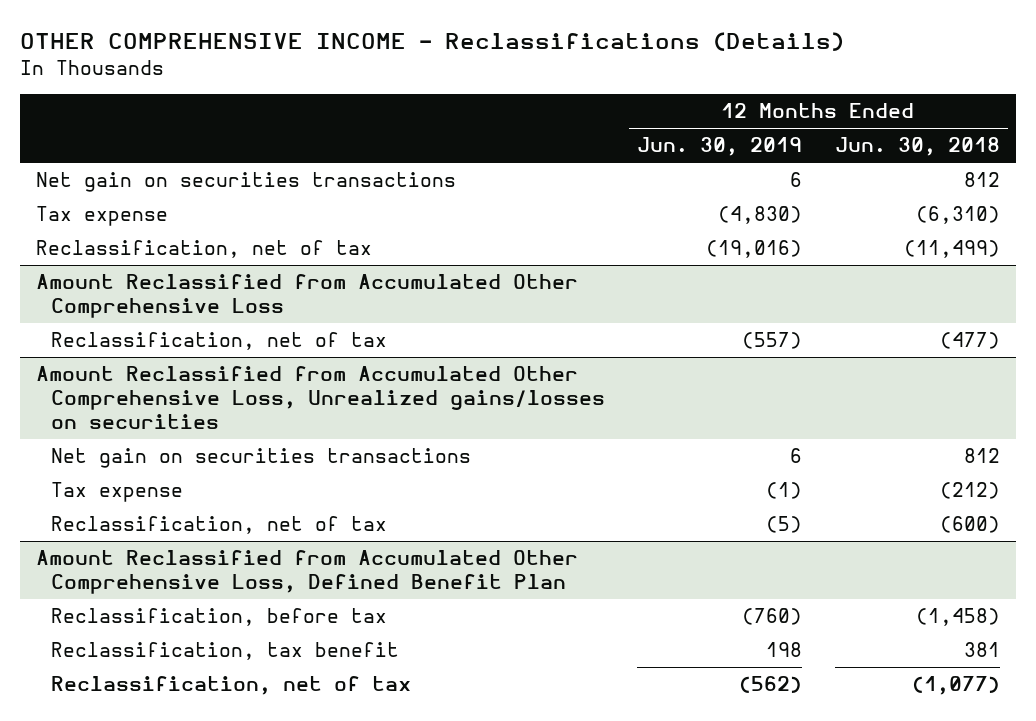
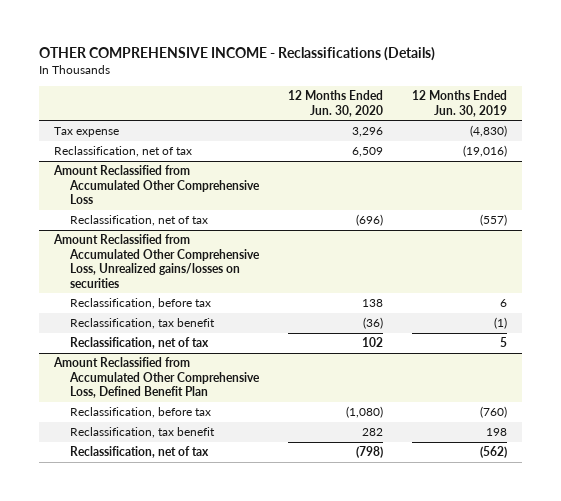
[834,137,1000,157] Jun. 30, 2018 -> none
none -> [287,90,383,117] 12 Months Ended Jun. 30, 2020
[36,172,457,193] Net gain on securities transactions -> none
[50,448,471,469] Net gain on securities transactions -> none
[50,482,183,503] Tax expense -> none
none -> [69,298,211,310] Reclassification, before tax
none -> [69,318,215,330] Reclassification, tax benefit
[766,516,803,534] (5) -> [500,337,508,348] 5

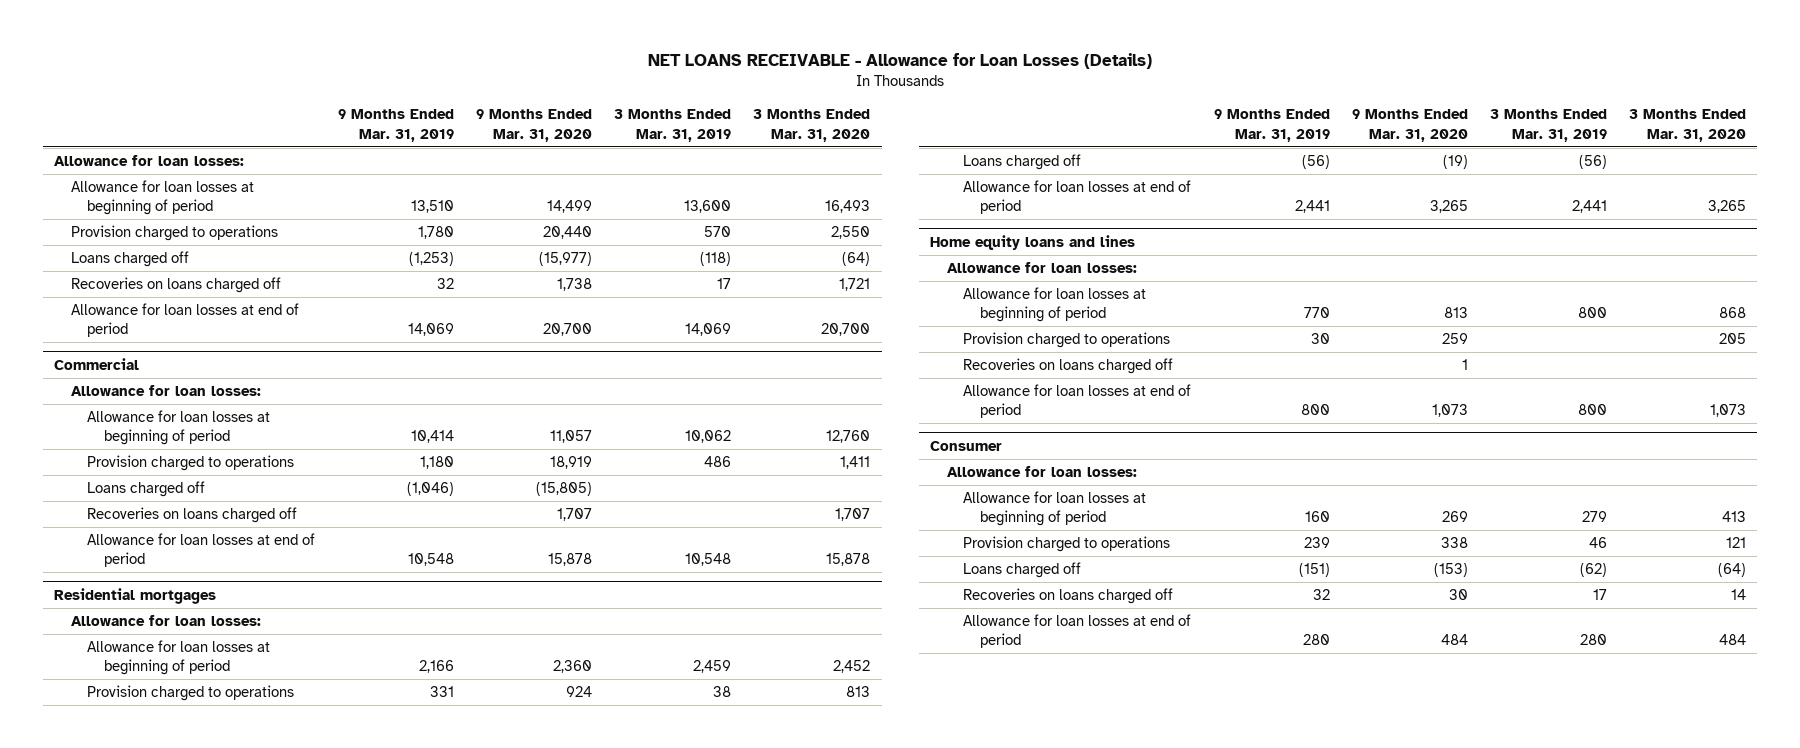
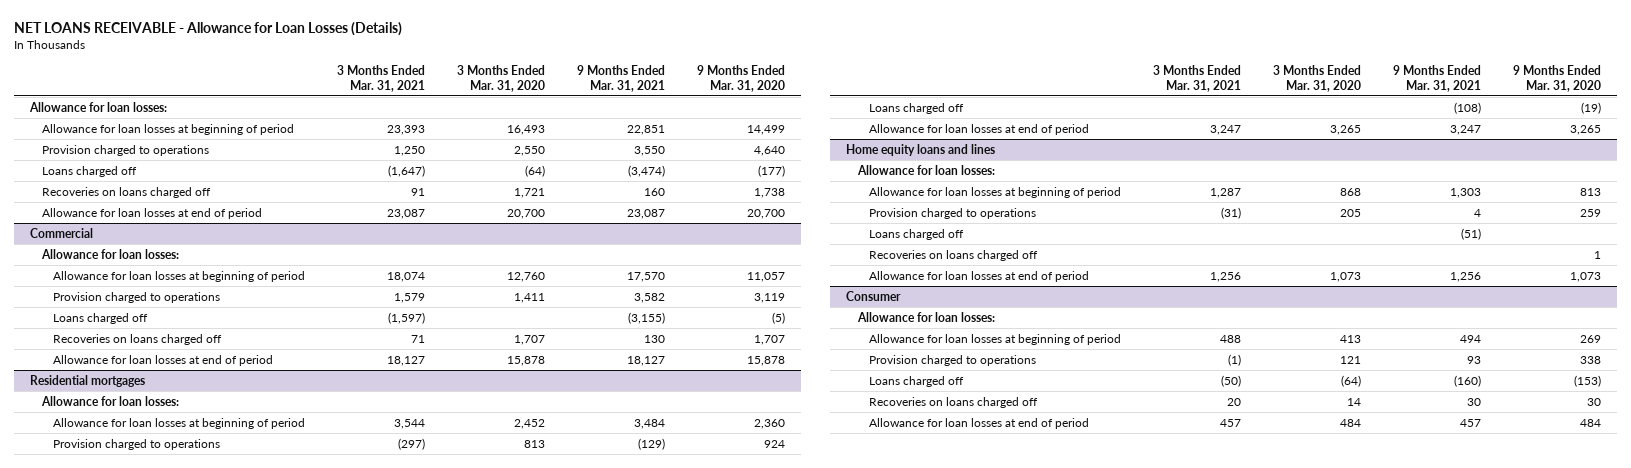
[337,109,454,142] 9 Months Ended Mar. 31, 2019 -> none
[614,109,732,142] 3 Months Ended Mar. 31, 2019 -> none
none -> [336,65,425,92] 3 Months Ended Mar. 31, 2021
none -> [576,65,665,92] 9 Months Ended Mar. 31, 2021
[542,226,592,240] 20,440 -> [753,145,785,156] 4,640
[538,252,592,267] (15,977) -> [757,164,785,177] (177)
[549,456,592,470] 18,919 -> [753,292,785,303] 3,119
[535,482,592,497] (15,805) -> [771,311,785,324] (5)
none -> [868,228,964,240] Loans charged off

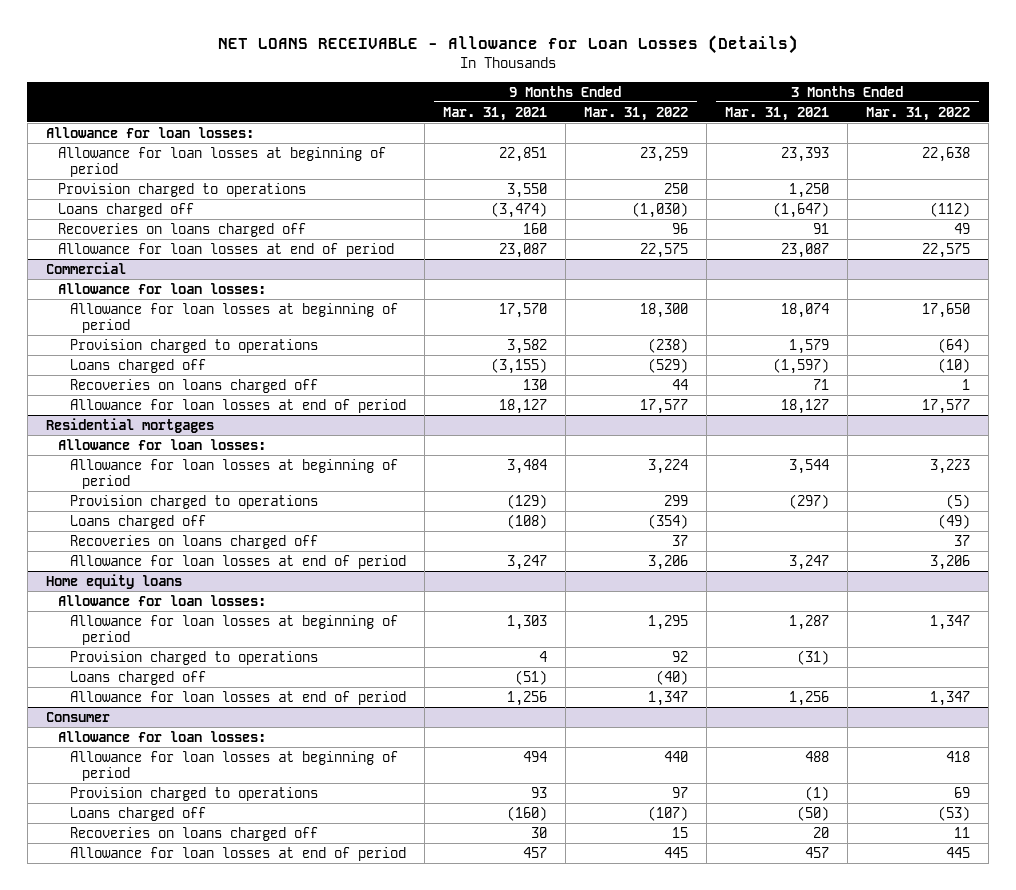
[456,65,545,92] 3 Months Ended Mar. 31, 2020 -> none
[696,65,785,92] 9 Months Ended Mar. 31, 2020 -> none
none -> [583,106,688,121] Mar. 31, 2022
none -> [866,106,971,121] Mar. 31, 2022
none -> [69,534,318,549] Recoveries on loans charged off
[846,143,996,156] Home equity loans and lines -> [45,573,182,589] Home equity loans
[868,249,1038,261] Recoveries on loans charged off -> none

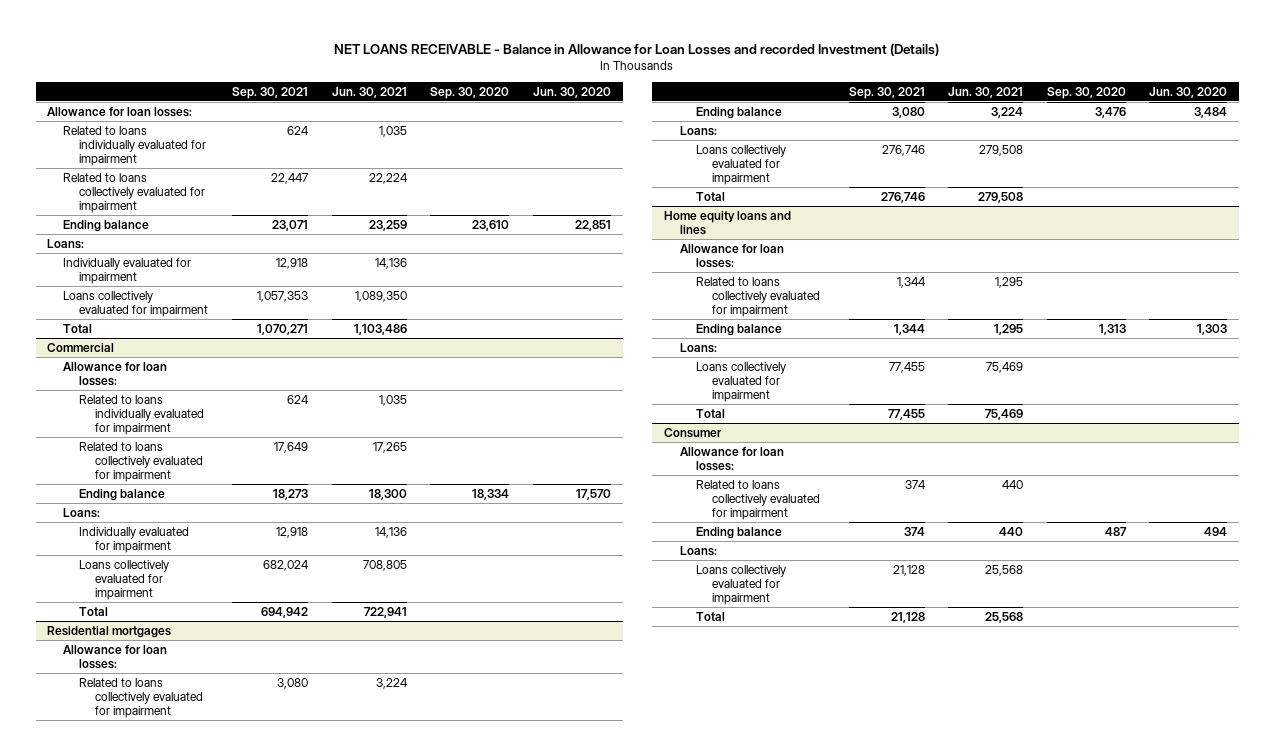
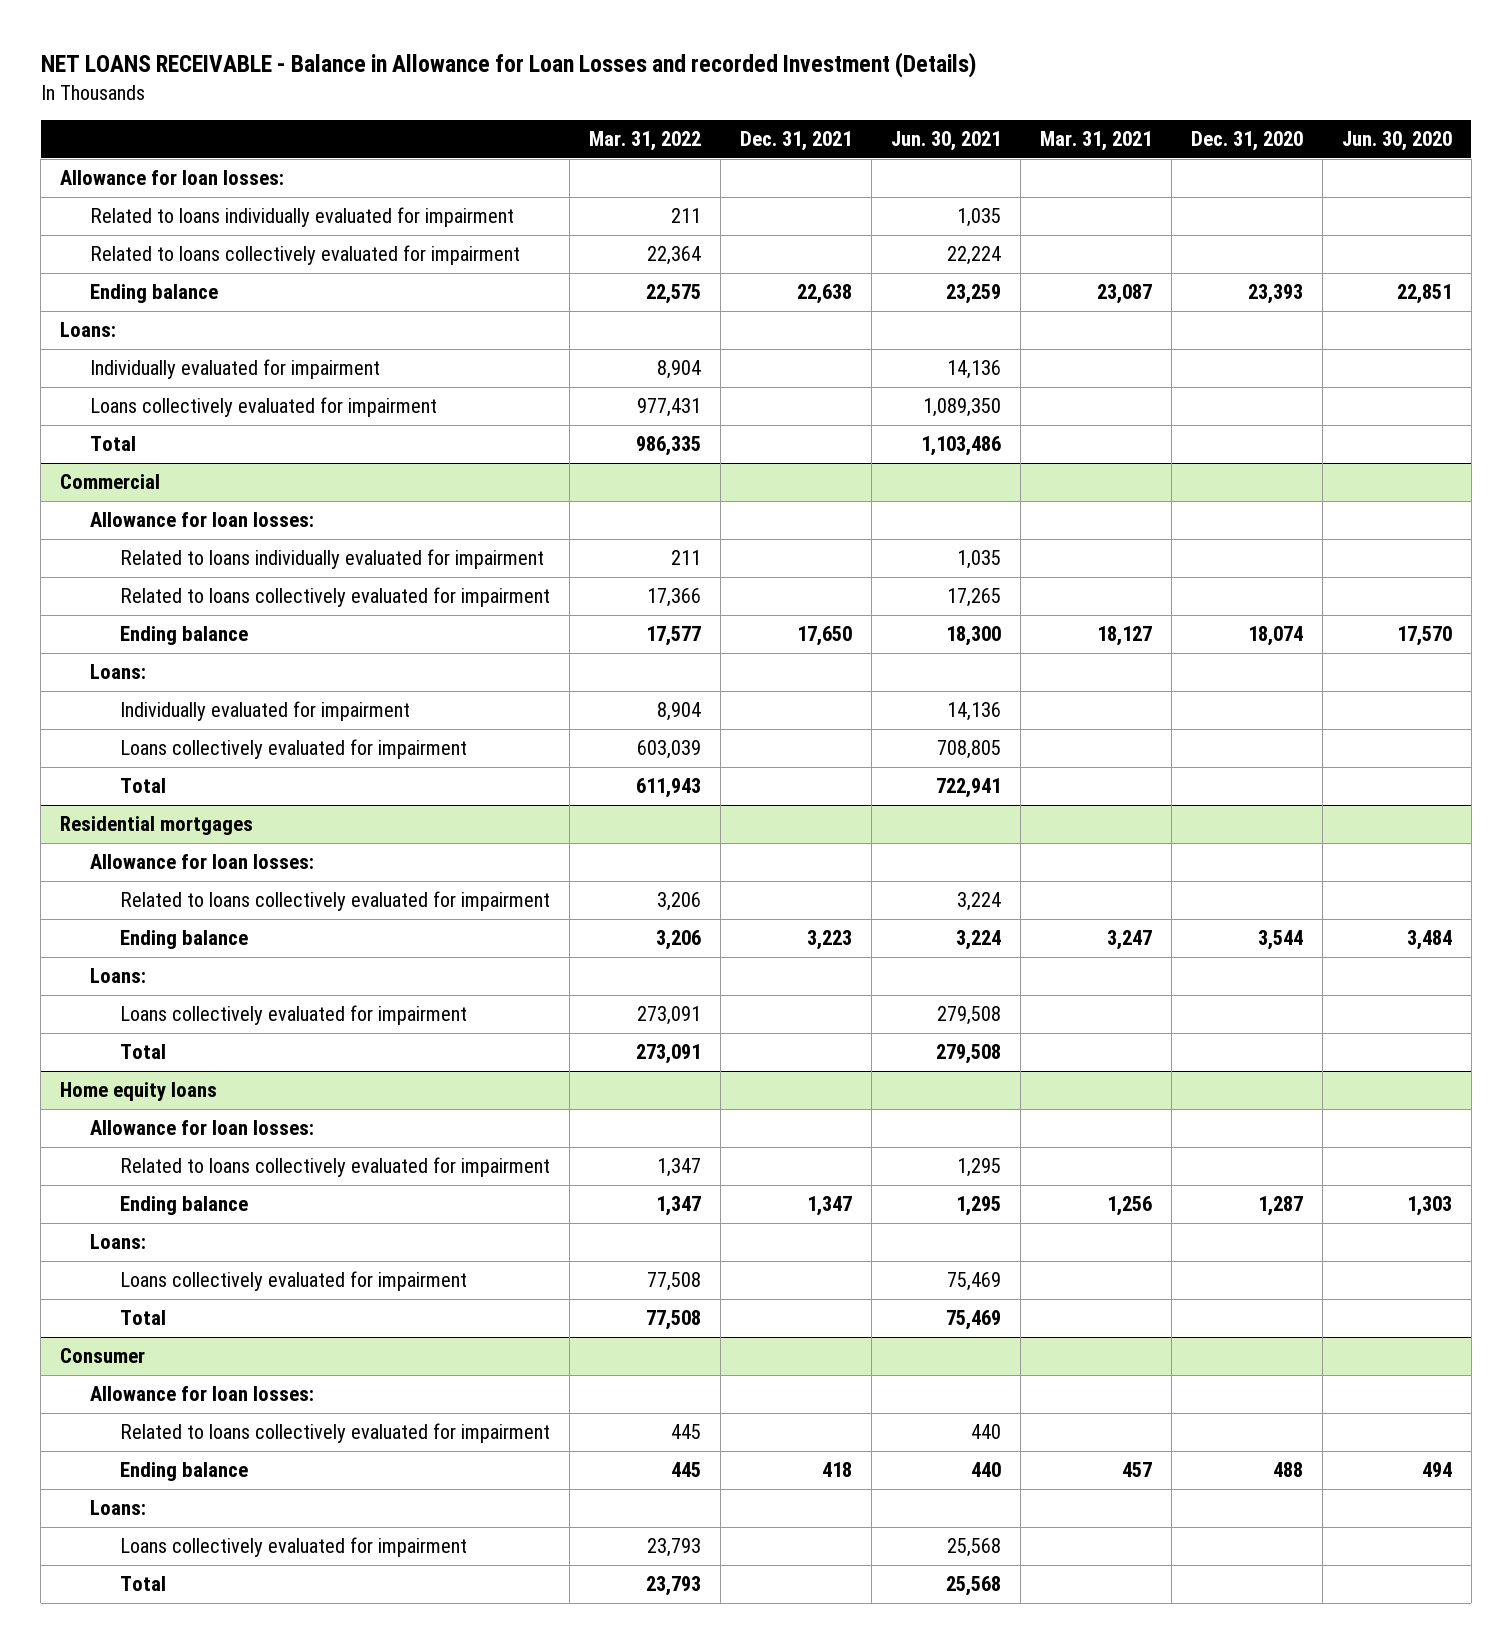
[231,86,308,99] Sep. 30, 2021 -> none
[430,86,510,99] Sep. 30, 2020 -> none
none -> [588,131,701,152] Mar. 31, 2022
none -> [739,131,852,152] Dec. 31, 2021
none -> [1039,131,1152,152] Mar. 31, 2021
none -> [1190,131,1303,152] Dec. 31, 2020
[664,210,792,235] Home equity loans and lines -> [60,1082,218,1102] Home equity loans

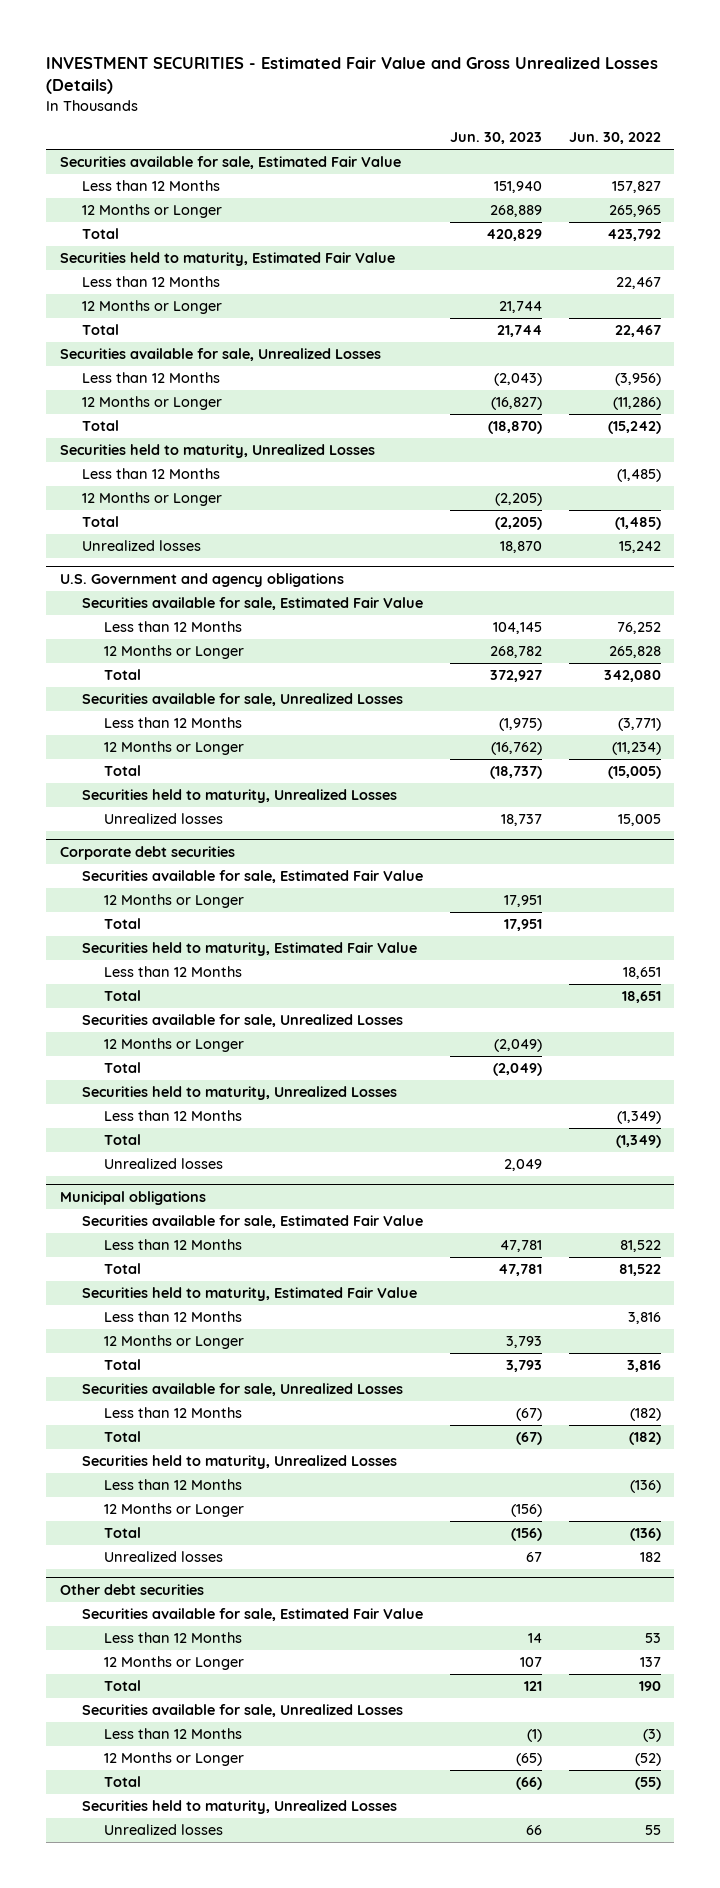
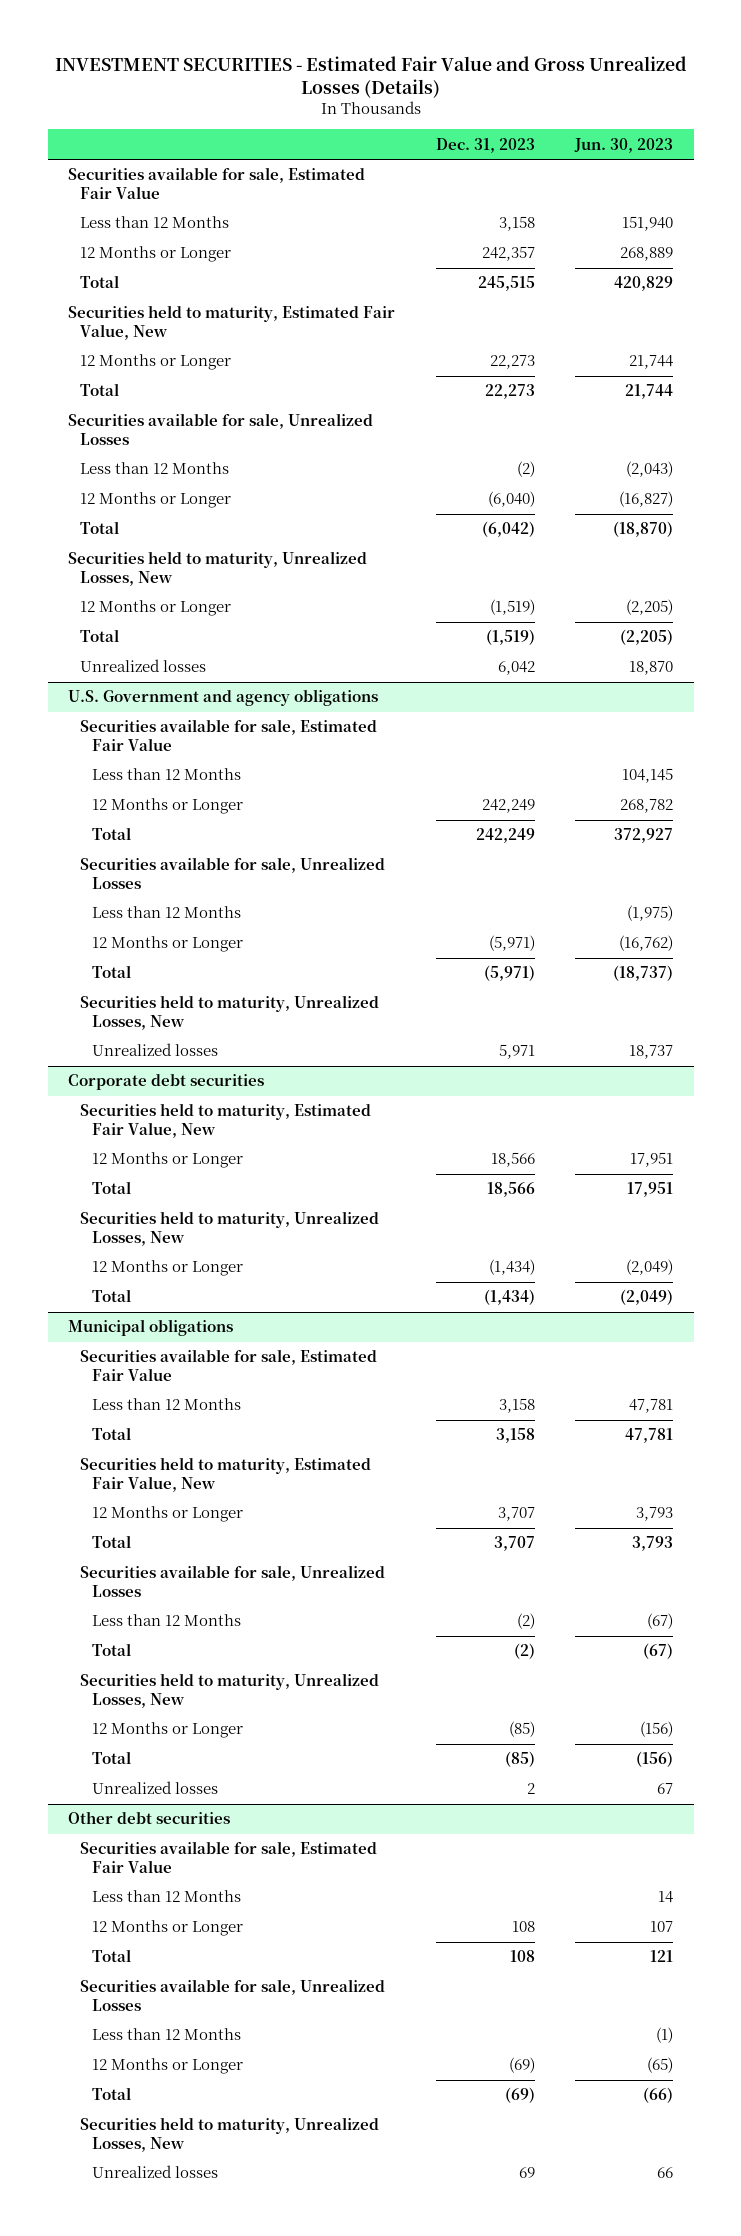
[568,132,661,145] Jun. 30, 2022 -> none
none -> [435,137,535,153] Dec. 31, 2023
[82,276,221,288] Less than 12 Months -> none
[59,252,395,267] Securities held to maturity, Estimated Fair Value -> [67,305,395,341] Securities held to maturity, Estimated Fair Value, New
[82,468,221,480] Less than 12 Months -> none
[59,444,375,459] Securities held to maturity, Unrealized Losses -> [67,551,367,587] Securities held to maturity, Unrealized Losses, New
[82,789,398,804] Securities held to maturity, Unrealized Losses -> [79,995,379,1031] Securities held to maturity, Unrealized Losses, New
[82,870,424,884] Securities available for sale, Estimated Fair Value -> none
none -> [79,1103,371,1139] Securities held to maturity, Estimated Fair Value, New
[82,942,418,957] Securities held to maturity, Estimated Fair Value -> none
[104,966,243,978] Less than 12 Months -> none
[104,990,142,1002] Total -> none
[82,1014,404,1028] Securities available for sale, Unrealized Losses -> none
none -> [79,1211,379,1247] Securities held to maturity, Unrealized Losses, New
[82,1086,398,1101] Securities held to maturity, Unrealized Losses -> none
[104,1110,243,1122] Less than 12 Months -> none
[104,1134,142,1146] Total -> none
[104,1158,224,1170] Unrealized losses -> none
[104,1311,243,1323] Less than 12 Months -> none
[82,1287,418,1302] Securities held to maturity, Estimated Fair Value -> [79,1457,371,1493] Securities held to maturity, Estimated Fair Value, New
[104,1479,243,1491] Less than 12 Months -> none
[82,1455,398,1470] Securities held to maturity, Unrealized Losses -> [79,1673,379,1709] Securities held to maturity, Unrealized Losses, New
[82,1800,398,1815] Securities held to maturity, Unrealized Losses -> [79,2117,379,2153] Securities held to maturity, Unrealized Losses, New

